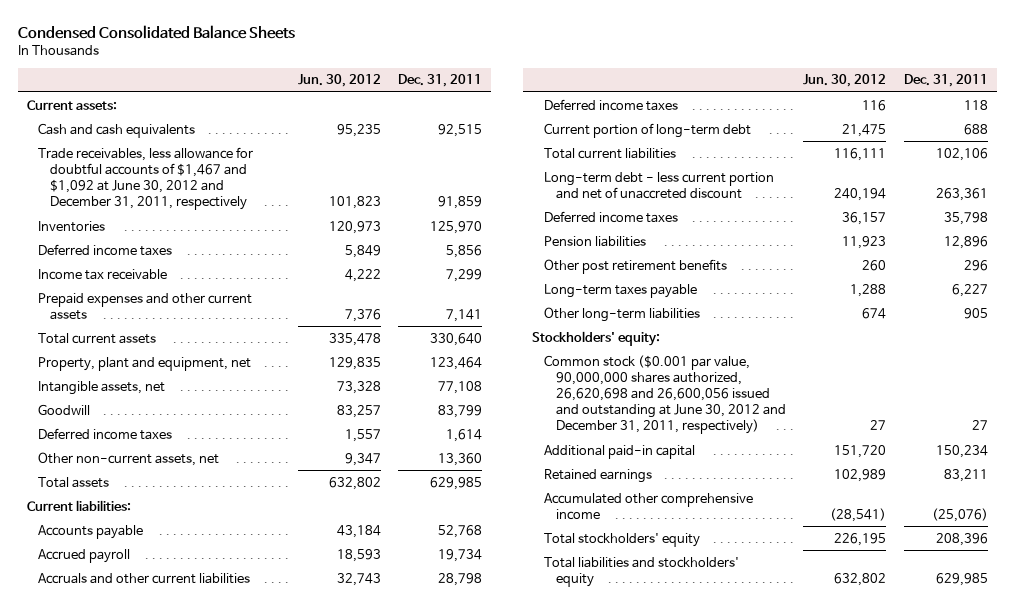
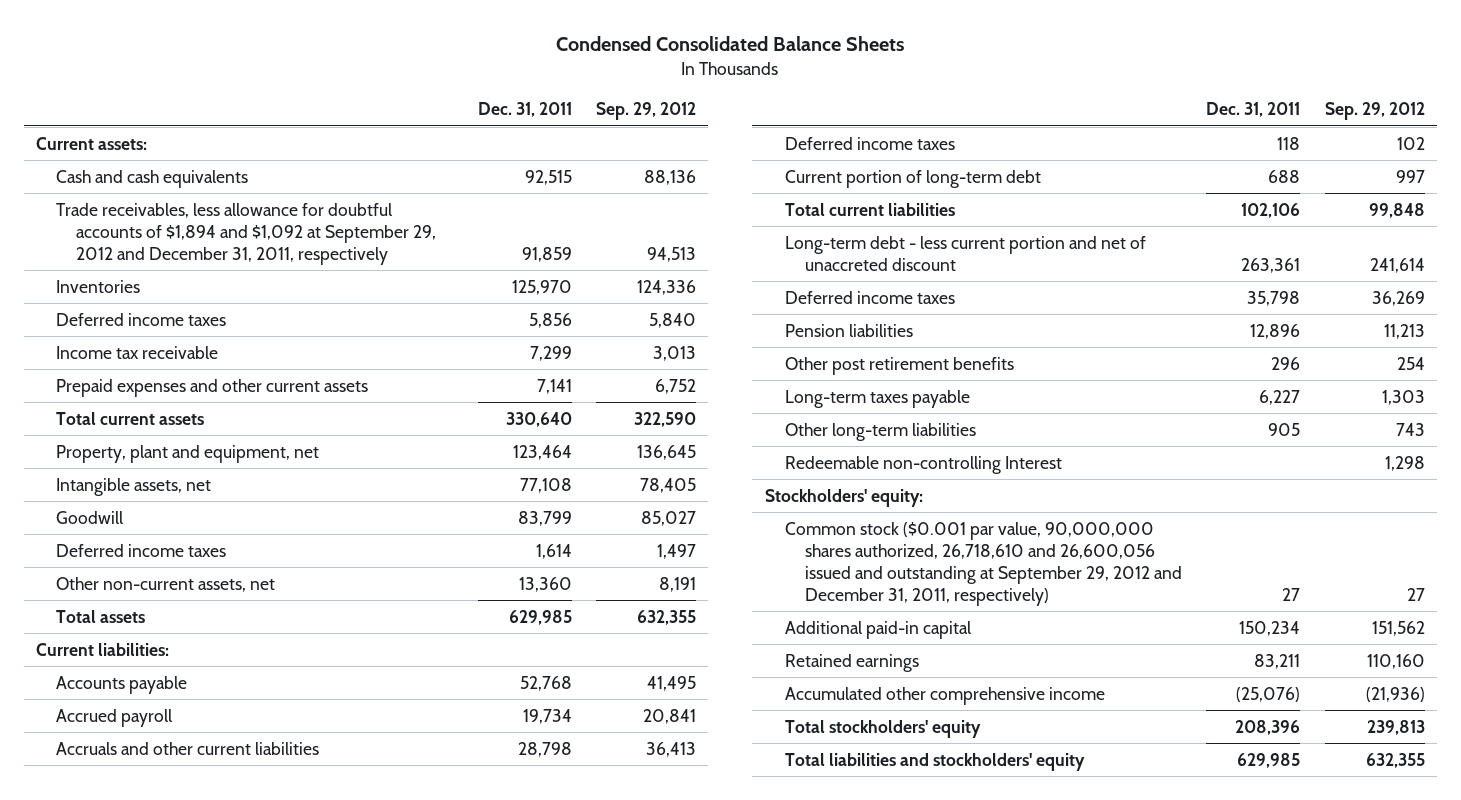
[297,74,381,88] Jun. 30, 2012 -> none
none -> [596,102,697,121] Sep. 29, 2012
[38,146,254,211] Trade receivables, less allowance for doubtful accounts of $1,467 and $1,092 at June 30, 2012 and December 31, 2011, respectively -> [56,202,437,265] Trade receivables, less allowance for doubtful accounts of $1,894 and $1,092 at September 29, 2012 and December 31, 2011, respectively
none -> [784,455,1062,474] Redeemable non-controlling Interest
[543,354,786,435] Common stock ($0.001 par value, 90,000,000 shares authorized, 26,620,698 and 26,600,056 issued and outstanding at June 30, 2012 and December 31, 2011, respectively) -> [784,521,1182,606] Common stock ($0.001 par value, 90,000,000 shares authorized, 26,718,610 and 26,600,056 issued and outstanding at September 29, 2012 and December 31, 2011, respectively)

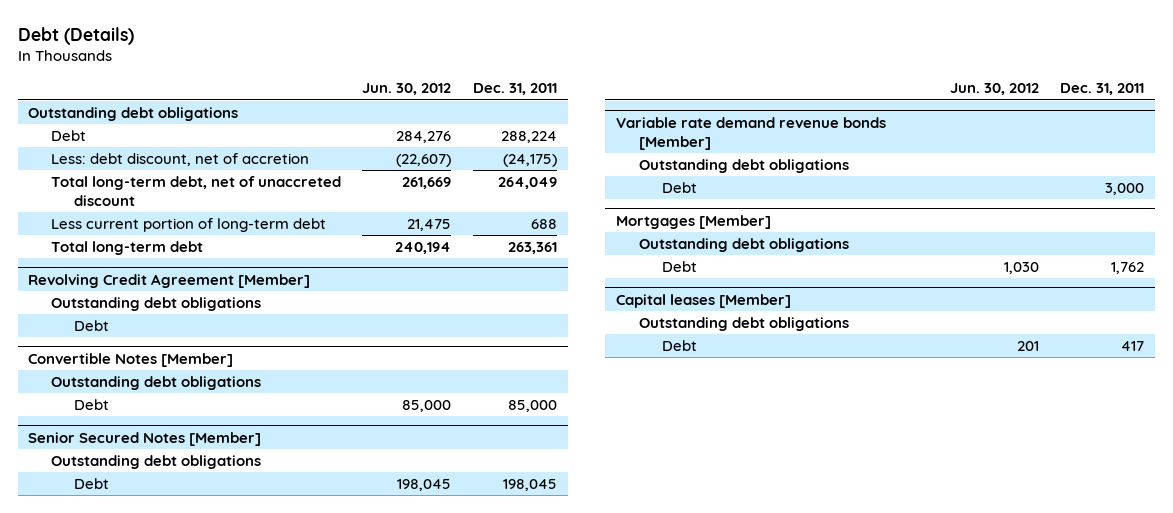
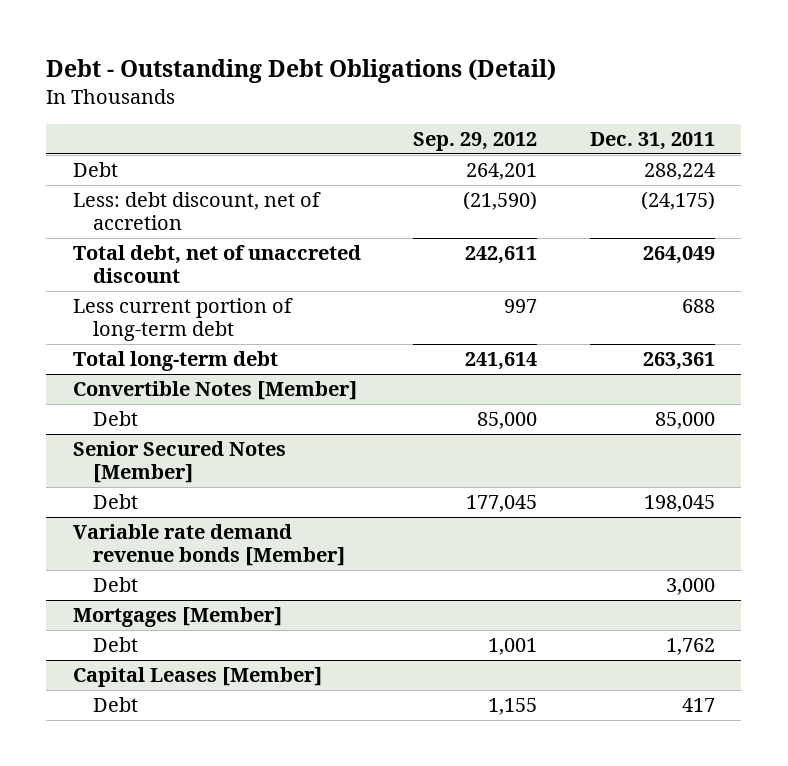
[17,27,134,46] Debt (Details) -> [46,59,557,84] Debt - Outstanding Debt Obligations (Detail)
[362,83,452,96] Jun. 30, 2012 -> none
none -> [413,132,538,152] Sep. 29, 2012
[28,106,239,121] Outstanding debt obligations -> none
[51,175,342,207] Total long-term debt, net of unaccreted discount -> [72,245,361,284] Total debt, net of unaccreted discount
[28,273,311,288] Revolving Credit Agreement [Member] -> none
[51,296,262,311] Outstanding debt obligations -> none
[73,319,109,331] Debt -> none
[51,375,262,390] Outstanding debt obligations -> none
[51,454,262,469] Outstanding debt obligations -> none
[638,158,849,173] Outstanding debt obligations -> none
[638,237,849,252] Outstanding debt obligations -> none
[638,316,849,331] Outstanding debt obligations -> none
[615,293,791,308] Capital leases [Member] -> [72,667,322,688] Capital Leases [Member]

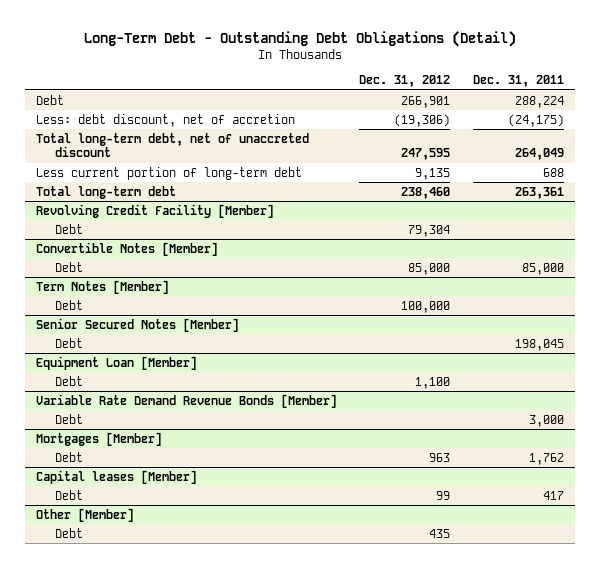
[46,59,557,84] Debt - Outstanding Debt Obligations (Detail) -> [83,31,516,48] Long-Term Debt - Outstanding Debt Obligations (Detail)
[413,132,538,152] Sep. 29, 2012 -> none
none -> [359,75,451,88] Dec. 31, 2012
[72,245,361,284] Total debt, net of unaccreted discount -> [35,132,309,158] Total long-term debt, net of unaccreted discount
none -> [35,203,274,218] Revolving Credit Facility [Member]
none -> [54,223,83,234] Debt
none -> [35,279,169,294] Term Notes [Member]
none -> [54,299,83,310] Debt
none -> [35,355,197,370] Equipment Loan [Member]
none -> [54,375,83,386] Debt
[72,524,346,567] Variable rate demand revenue bonds [Member] -> [35,393,337,408] Variable Rate Demand Revenue Bonds [Member]
[72,667,322,688] Capital Leases [Member] -> [35,469,197,484] Capital leases [Member]
none -> [35,507,134,522] Other [Member]
none -> [54,527,83,538] Debt

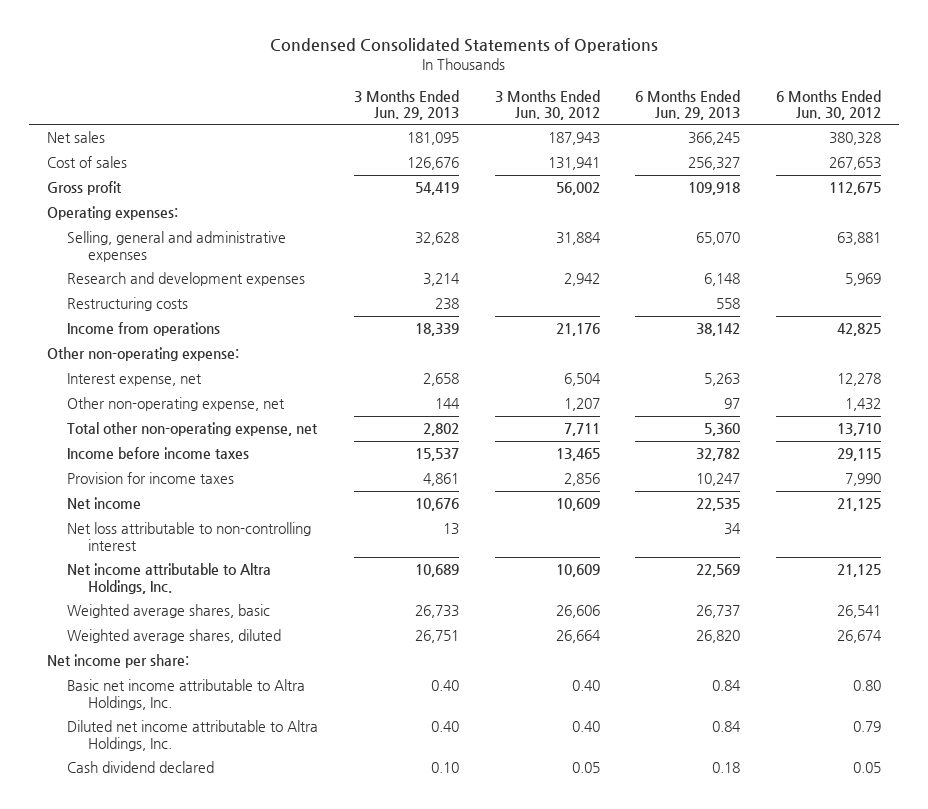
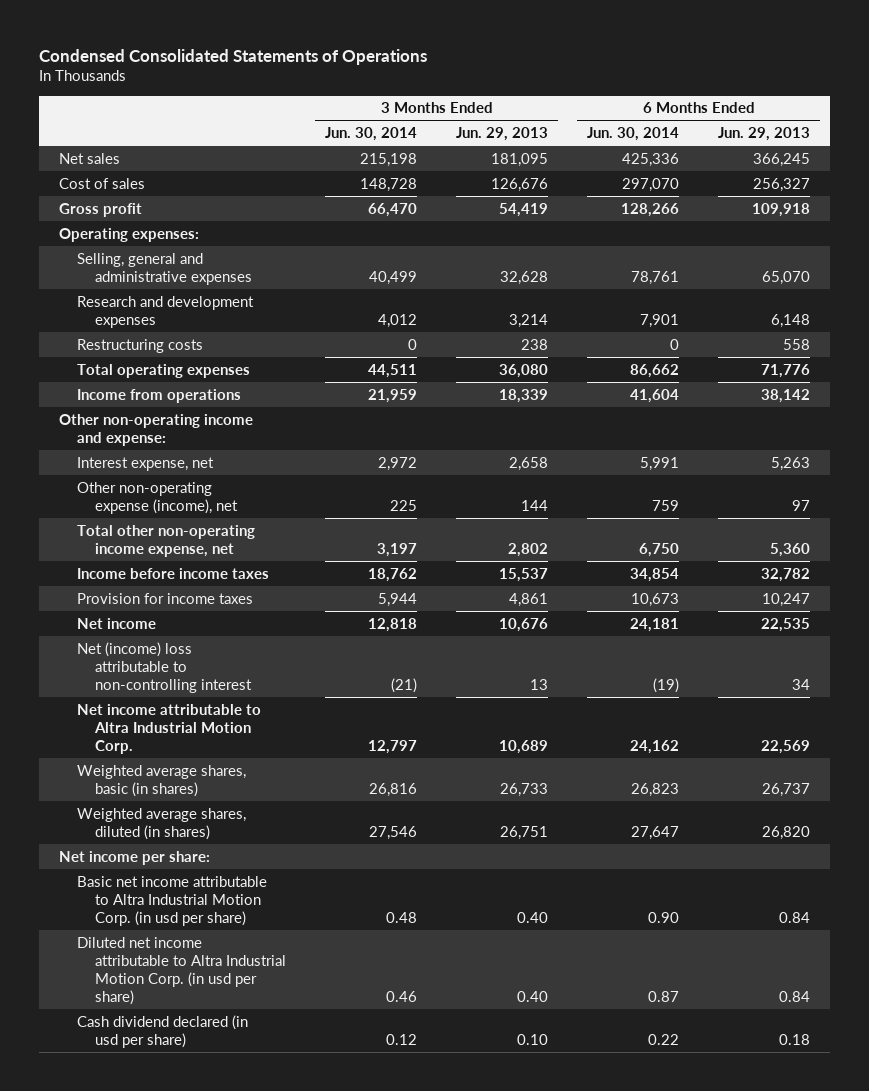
[494,89,600,120] 3 Months Ended Jun. 30, 2012 -> none
[776,89,882,120] 6 Months Ended Jun. 30, 2012 -> none
none -> [325,127,418,142] Jun. 30, 2014
none -> [587,127,680,142] Jun. 30, 2014
none -> [76,363,250,378] Total operating expenses
[46,347,239,362] Other non-operating expense: -> [58,413,253,446] Other non-operating income and expense:
[67,397,286,412] Other non-operating expense, net -> [76,481,239,514] Other non-operating expense (income), net
[67,422,319,437] Total other non-operating expense, net -> [76,524,255,557] Total other non-operating income expense, net
[67,522,312,551] Net loss attributable to non-controlling interest -> [76,641,253,693] Net (income) loss attributable to non-controlling interest
[67,563,272,594] Net income attributable to Altra Holdings, Inc. -> [76,703,261,754] Net income attributable to Altra Industrial Motion Corp.
[67,604,271,619] Weighted average shares, basic -> [76,764,246,797] Weighted average shares, basic (in shares)
[67,629,282,644] Weighted average shares, diluted -> [76,807,246,840] Weighted average shares, diluted (in shares)
[67,679,306,710] Basic net income attributable to Altra Holdings, Inc. -> [76,875,267,926] Basic net income attributable to Altra Industrial Motion Corp. (in usd per share)
[67,720,319,751] Diluted net income attributable to Altra Holdings, Inc. -> [76,936,287,1006] Diluted net income attributable to Altra Industrial Motion Corp. (in usd per share)
[67,761,215,774] Cash dividend declared -> [76,1014,248,1048] Cash dividend declared (in usd per share)

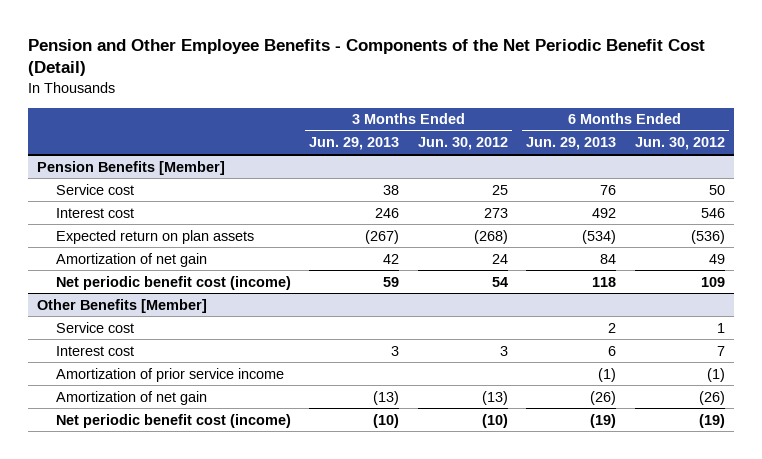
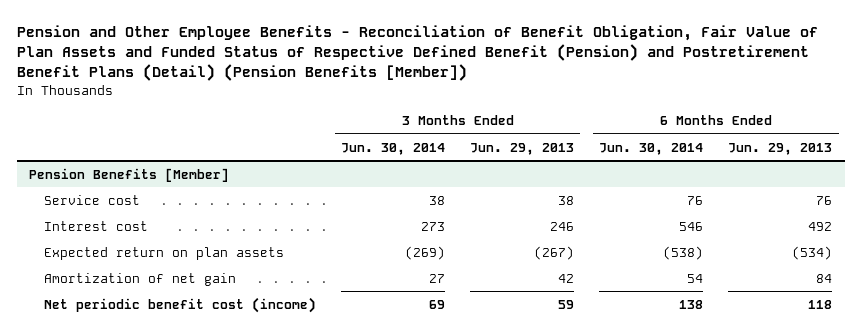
[28,38,706,77] Pension and Other Employee Benefits - Components of the Net Periodic Benefit Cost (Detail) -> [16,24,818,82] Pension and Other Employee Benefits - Reconciliation of Benefit Obligation, Fair Value of Plan Assets and Funded Status of Respective Defined Benefit (Pension) and Postretirement Benefit Plans (Detail) (Pension Benefits [Member])
[417,137,508,151] Jun. 30, 2012 -> none
[634,137,725,151] Jun. 30, 2012 -> none
none -> [340,142,445,155] Jun. 30, 2014
none -> [599,142,704,155] Jun. 30, 2014
[37,298,208,313] Other Benefits [Member] -> none
[55,321,134,333] Service cost -> none
[55,345,134,356] Interest cost -> none
[55,367,284,382] Amortization of prior service income -> none
[55,390,207,405] Amortization of net gain -> none
[55,413,291,428] Net periodic benefit cost (income) -> none

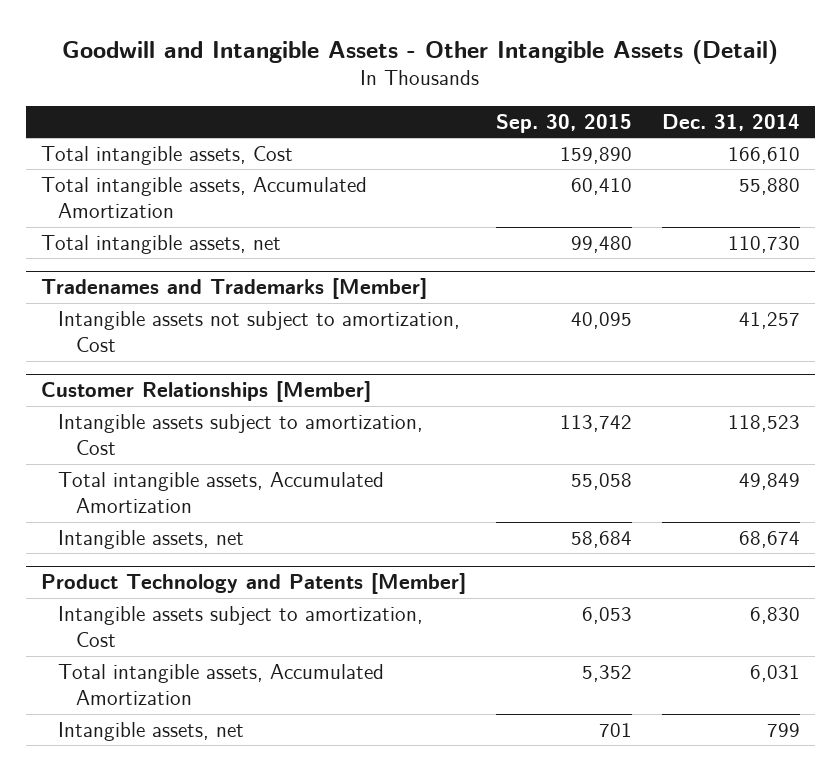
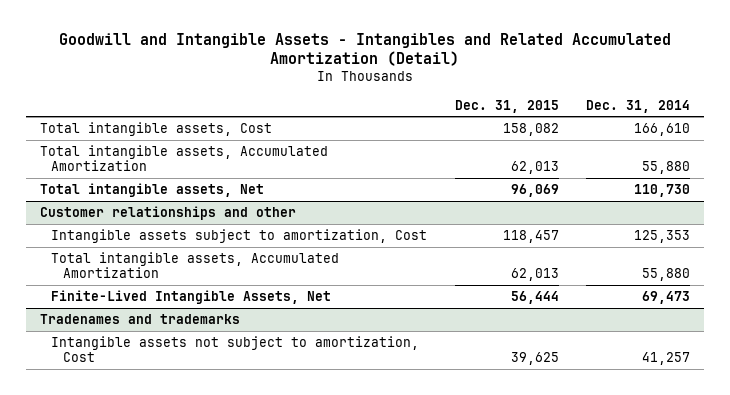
[62,39,779,64] Goodwill and Intangible Assets - Other Intangible Assets (Detail) -> [58,33,671,67] Goodwill and Intangible Assets - Intangibles and Related Accumulated Amortization (Detail)
[495,113,632,133] Sep. 30, 2015 -> none
none -> [454,99,559,113] Dec. 31, 2015
[40,234,281,254] Total intangible assets, net -> [39,182,264,197] Total intangible assets, Net
none -> [39,205,296,220] Customer relationships and other
none -> [51,228,428,243] Intangible assets subject to amortization, Cost
none -> [51,251,340,278] Total intangible assets, Accumulated Amortization
none -> [51,289,332,304] Finite-Lived Intangible Assets, Net
[40,278,427,300] Tradenames and Trademarks [Member] -> [39,313,240,324] Tradenames and trademarks
[40,381,371,403] Customer Relationships [Member] -> none
[58,413,424,456] Intangible assets subject to amortization, Cost -> none
[58,471,385,514] Total intangible assets, Accumulated Amortization -> none
[58,529,245,549] Intangible assets, net -> none
[40,573,466,595] Product Technology and Patents [Member] -> none
[58,605,424,648] Intangible assets subject to amortization, Cost -> none
[58,663,385,706] Total intangible assets, Accumulated Amortization -> none
[58,721,245,741] Intangible assets, net -> none

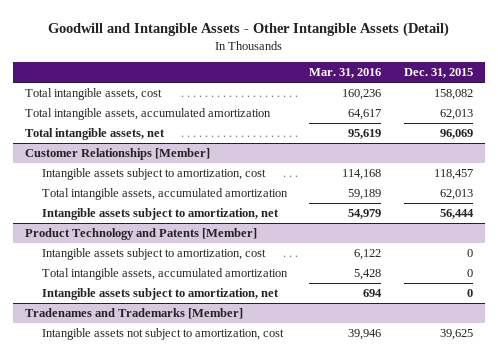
[58,33,671,67] Goodwill and Intangible Assets - Intangibles and Related Accumulated Amortization (Detail) -> [48,21,450,37] Goodwill and Intangible Assets - Other Intangible Assets (Detail)
[586,99,691,113] Dec. 31, 2014 -> none
none -> [309,68,382,79] Mar. 31, 2016
[39,205,296,220] Customer relationships and other -> none
[39,121,272,136] Total intangible assets, Cost -> [24,87,162,100] Total intangible assets, cost
[39,144,328,171] Total intangible assets, Accumulated Amortization -> [24,107,271,120] Total intangible assets, accumulated amortization
[39,182,264,197] Total intangible assets, Net -> [24,127,165,140] Total intangible assets, net
none -> [24,147,210,160] Customer Relationships [Member]
[51,228,428,243] Intangible assets subject to amortization, Cost -> [41,167,266,180] Intangible assets subject to amortization, cost
[51,251,340,278] Total intangible assets, Accumulated Amortization -> [41,187,288,200] Total intangible assets, accumulated amortization
[51,289,332,304] Finite-Lived Intangible Assets, Net -> [41,207,279,220] Intangible assets subject to amortization, net
none -> [24,227,257,240] Product Technology and Patents [Member]
none -> [41,247,266,260] Intangible assets subject to amortization, cost
none -> [41,267,288,280] Total intangible assets, accumulated amortization
none -> [41,287,279,300] Intangible assets subject to amortization, net
[39,313,240,324] Tradenames and trademarks -> [24,307,243,319] Tradenames and Trademarks [Member]
[51,335,420,362] Intangible assets not subject to amortization, Cost -> [41,327,284,340] Intangible assets not subject to amortization, cost

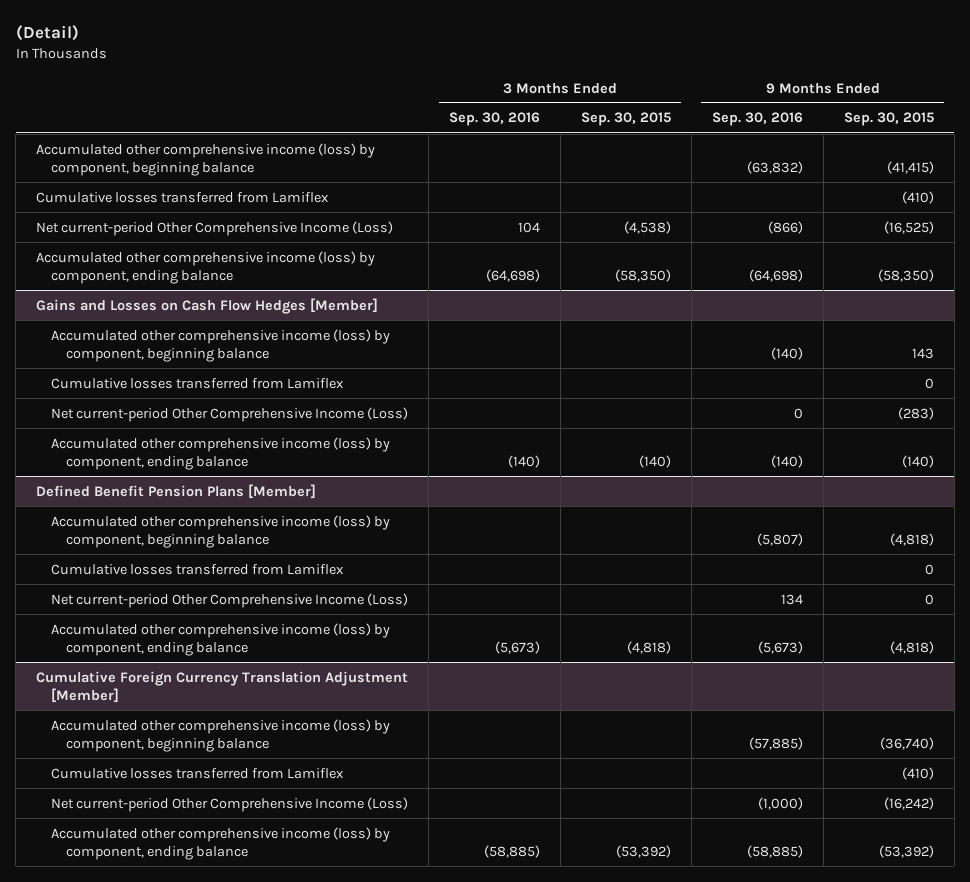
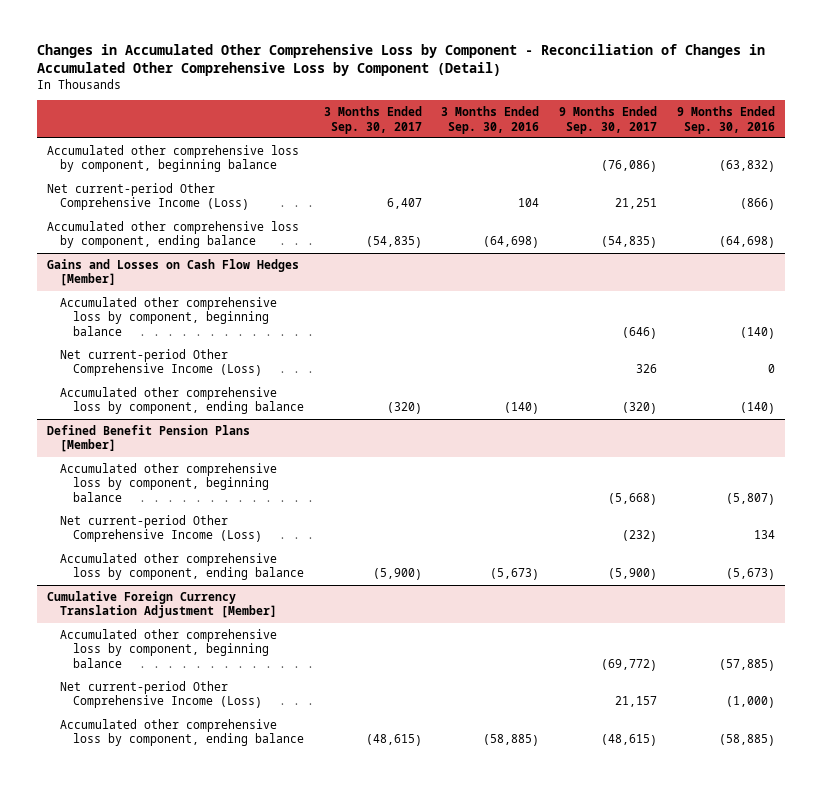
[15,25,79,42] (Detail) -> [36,43,765,76] Changes in Accumulated Other Comprehensive Loss by Component - Reconciliation of Changes in Accumulated Other Comprehensive Loss by Component (Detail)
[580,112,671,127] Sep. 30, 2015 -> none
[843,112,934,127] Sep. 30, 2015 -> none
none -> [323,105,422,134] 3 Months Ended Sep. 30, 2017
none -> [558,105,657,134] 9 Months Ended Sep. 30, 2017
[36,191,330,203] Cumulative losses transferred from Lamiflex -> none
[36,142,376,176] Accumulated other comprehensive income (loss) by component, beginning balance -> [46,144,299,173] Accumulated other comprehensive loss by component, beginning balance
[36,250,376,284] Accumulated other comprehensive income (loss) by component, ending balance -> [46,220,299,249] Accumulated other comprehensive loss by component, ending balance
[50,377,344,389] Cumulative losses transferred from Lamiflex -> none
[50,328,390,362] Accumulated other comprehensive income (loss) by component, beginning balance -> [59,296,277,336] Accumulated other comprehensive loss by component, beginning balance
[50,436,390,470] Accumulated other comprehensive income (loss) by component, ending balance -> [59,386,304,415] Accumulated other comprehensive loss by component, ending balance
[50,563,344,575] Cumulative losses transferred from Lamiflex -> none
[50,514,390,548] Accumulated other comprehensive income (loss) by component, beginning balance -> [59,462,277,502] Accumulated other comprehensive loss by component, beginning balance
[50,622,390,656] Accumulated other comprehensive income (loss) by component, ending balance -> [59,552,304,581] Accumulated other comprehensive loss by component, ending balance
[50,767,344,779] Cumulative losses transferred from Lamiflex -> none
[50,718,390,752] Accumulated other comprehensive income (loss) by component, beginning balance -> [59,628,277,668] Accumulated other comprehensive loss by component, beginning balance
[50,826,390,860] Accumulated other comprehensive income (loss) by component, ending balance -> [59,718,304,747] Accumulated other comprehensive loss by component, ending balance

